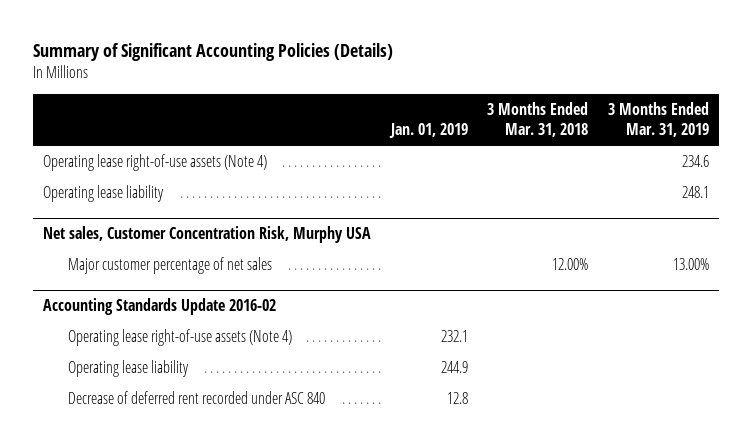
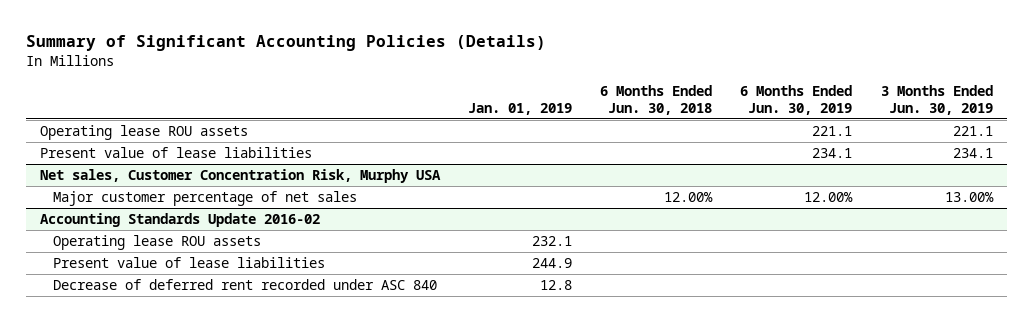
[487,102,589,138] 3 Months Ended Mar. 31, 2018 -> none
[607,102,709,138] 3 Months Ended Mar. 31, 2019 -> none
none -> [600,84,713,115] 6 Months Ended Jun. 30, 2018
none -> [740,84,853,115] 6 Months Ended Jun. 30, 2019
none -> [880,84,993,115] 3 Months Ended Jun. 30, 2019
[42,154,267,172] Operating lease right-of-use assets (Note 4) -> [39,125,248,141] Operating lease ROU assets
[42,185,164,203] Operating lease liability -> [39,147,312,159] Present value of lease liabilities
[67,329,292,347] Operating lease right-of-use assets (Note 4) -> [53,235,262,251] Operating lease ROU assets
[67,360,189,378] Operating lease liability -> [53,257,326,269] Present value of lease liabilities

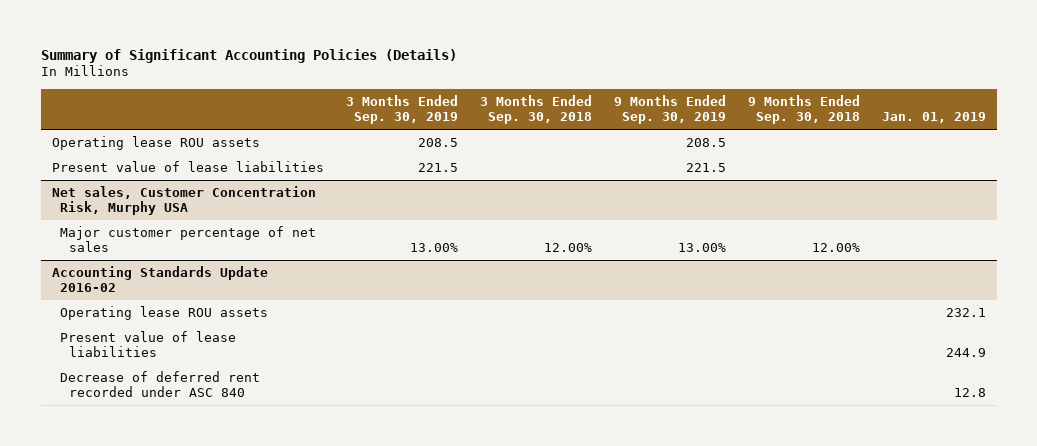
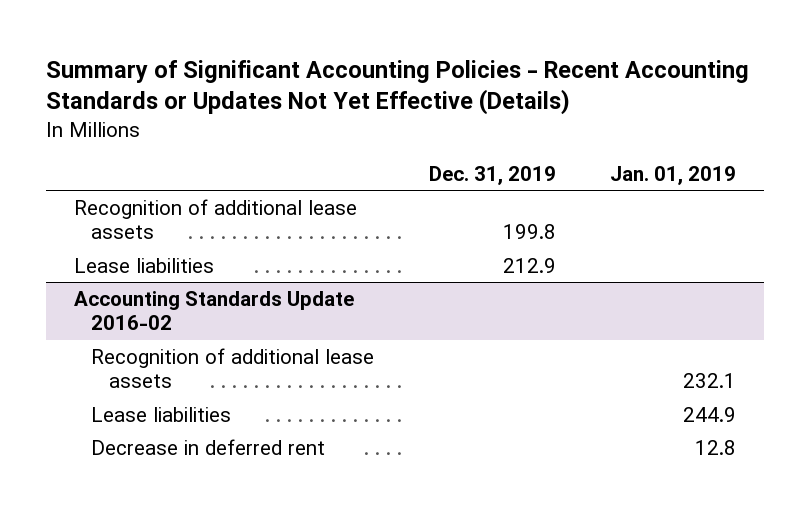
[40,48,457,63] Summary of Significant Accounting Policies (Details) -> [46,59,750,116] Summary of Significant Accounting Policies - Recent Accounting Standards or Updates Not Yet Effective (Details)
[345,94,458,125] 3 Months Ended Sep. 30, 2019 -> none
[479,94,592,125] 3 Months Ended Sep. 30, 2018 -> none
[613,94,726,125] 9 Months Ended Sep. 30, 2019 -> none
[747,94,860,125] 9 Months Ended Sep. 30, 2018 -> none
none -> [428,166,556,186] Dec. 31, 2019
[51,185,316,216] Net sales, Customer Concentration Risk, Murphy USA -> none
[60,225,317,253] Major customer percentage of net sales -> none
[51,135,260,150] Operating lease ROU assets -> [73,198,357,240] Recognition of additional lease assets
[51,160,324,172] Present value of lease liabilities -> [73,257,214,273] Lease liabilities
[60,305,269,320] Operating lease ROU assets -> [91,347,375,389] Recognition of additional lease assets
[60,330,237,358] Present value of lease liabilities -> [91,406,232,422] Lease liabilities
[60,370,261,398] Decrease of deferred rent recorded under ASC 840 -> [91,438,326,455] Decrease in deferred rent

